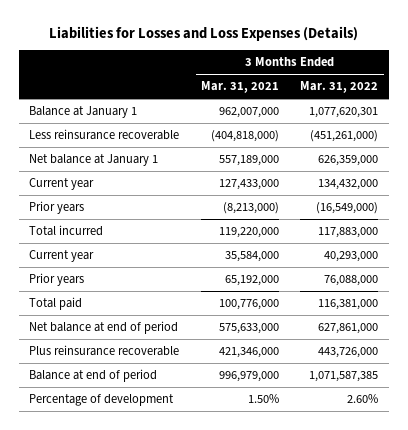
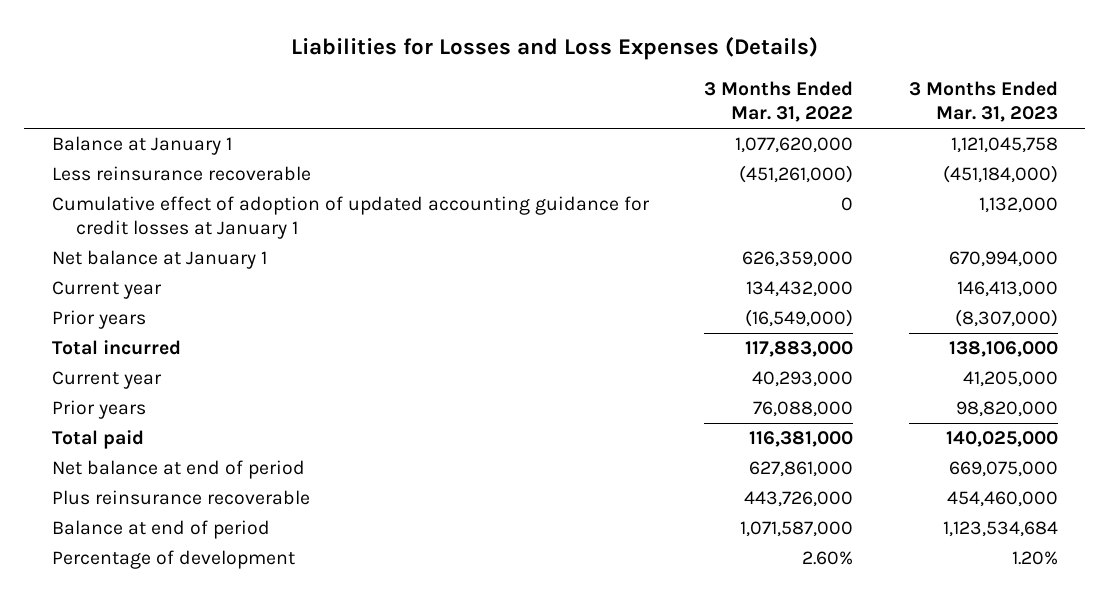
[200,81,279,94] Mar. 31, 2021 -> none
none -> [908,80,1058,123] 3 Months Ended Mar. 31, 2023
[309,107,379,119] 1,077,620,301 -> [735,137,854,154] 1,077,620,000
none -> [51,196,650,240] Cumulative effect of adoption of updated accounting guidance for credit losses at January 1
[309,371,379,383] 1,071,587,385 -> [740,521,854,538] 1,071,587,000

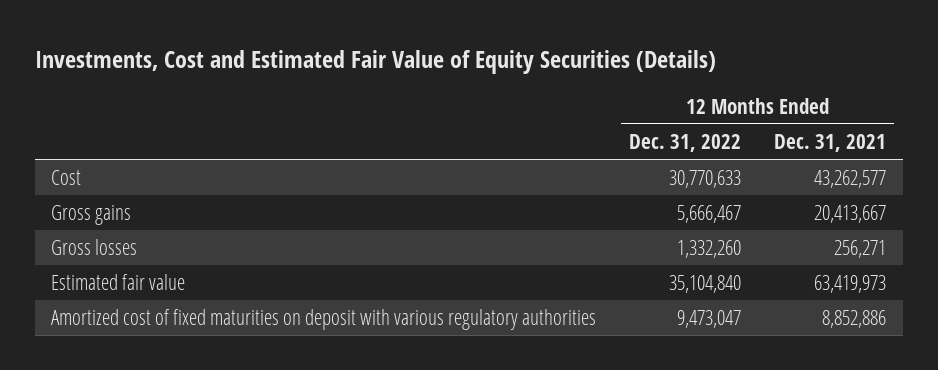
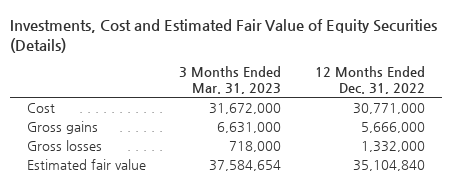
[774,133,887,152] Dec. 31, 2021 -> none
none -> [179,66,282,95] 3 Months Ended Mar. 31, 2023
[669,170,742,189] 30,770,633 -> [352,103,425,115] 30,771,000
[677,205,742,224] 5,666,467 -> [360,122,425,134] 5,666,000
[677,240,742,259] 1,332,260 -> [360,141,425,153] 1,332,000
[51,309,597,331] Amortized cost of fixed maturities on deposit with various regulatory authorities -> none

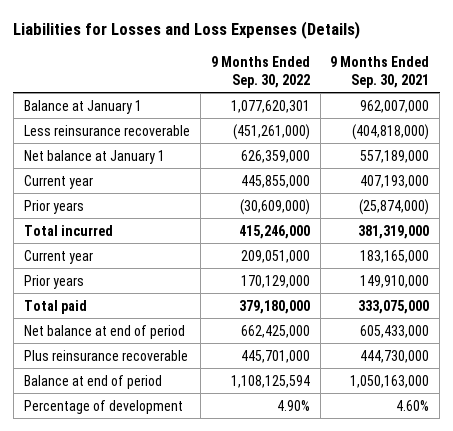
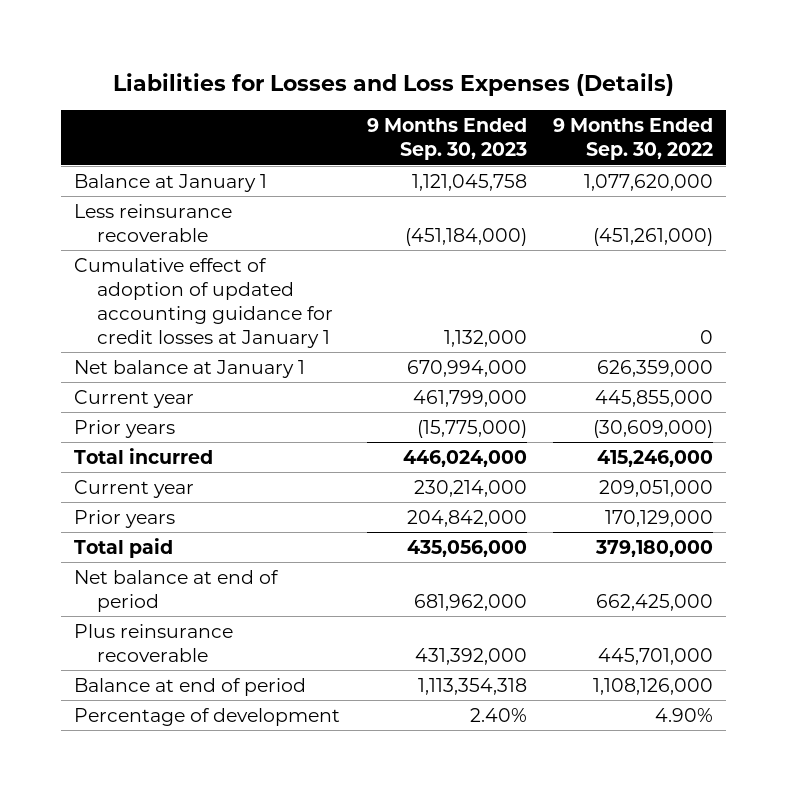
[330,56,430,88] 9 Months Ended Sep. 30, 2021 -> none
none -> [366,118,527,161] 9 Months Ended Sep. 30, 2023
[230,99,310,113] 1,077,620,301 -> [584,173,714,191] 1,077,620,000
none -> [74,257,333,348] Cumulative effect of adoption of updated accounting guidance for credit losses at January 1
[230,374,310,388] 1,108,125,594 -> [593,677,714,695] 1,108,126,000

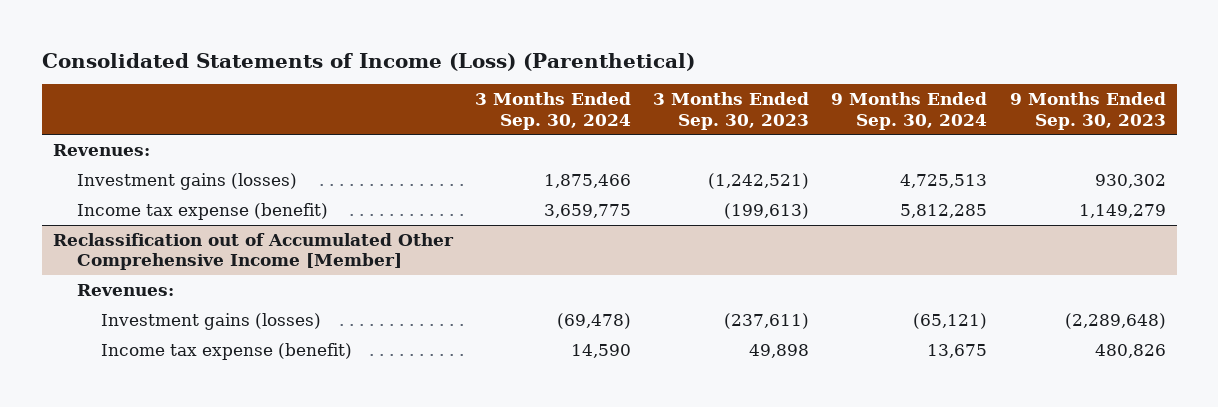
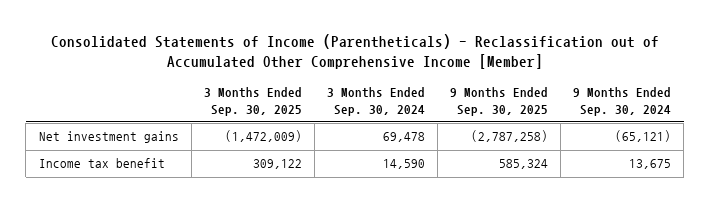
[41,52,695,71] Consolidated Statements of Income (Loss) (Parenthetical) -> [50,33,659,69] Consolidated Statements of Income (Parentheticals) - Reclassification out of Accumulated Other Comprehensive Income [Member]
[653,92,810,130] 3 Months Ended Sep. 30, 2023 -> none
[1009,92,1166,130] 9 Months Ended Sep. 30, 2023 -> none
none -> [203,87,302,116] 3 Months Ended Sep. 30, 2025
none -> [449,87,548,116] 9 Months Ended Sep. 30, 2025
[52,144,150,157] Revenues: -> none
[52,233,454,271] Reclassification out of Accumulated Other Comprehensive Income [Member] -> none
[76,284,174,297] Revenues: -> none
[100,313,321,331] Investment gains (losses) -> none
[100,343,352,361] Income tax expense (benefit) -> none
[76,173,297,191] Investment gains (losses) -> [38,131,179,144] Net investment gains
[544,174,632,189] 1,875,466 -> [382,132,425,143] 69,478
[900,174,988,189] 4,725,513 -> [615,130,672,143] (65,121)
[76,203,328,221] Income tax expense (benefit) -> [38,158,165,169] Income tax benefit
[544,204,632,219] 3,659,775 -> [382,159,425,170] 14,590
[900,204,988,219] 5,812,285 -> [629,159,672,170] 13,675

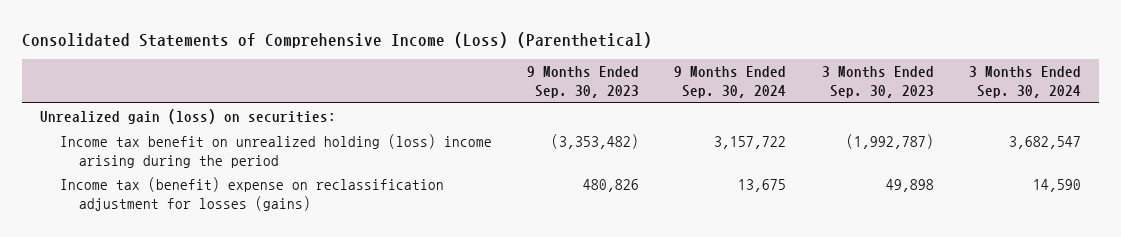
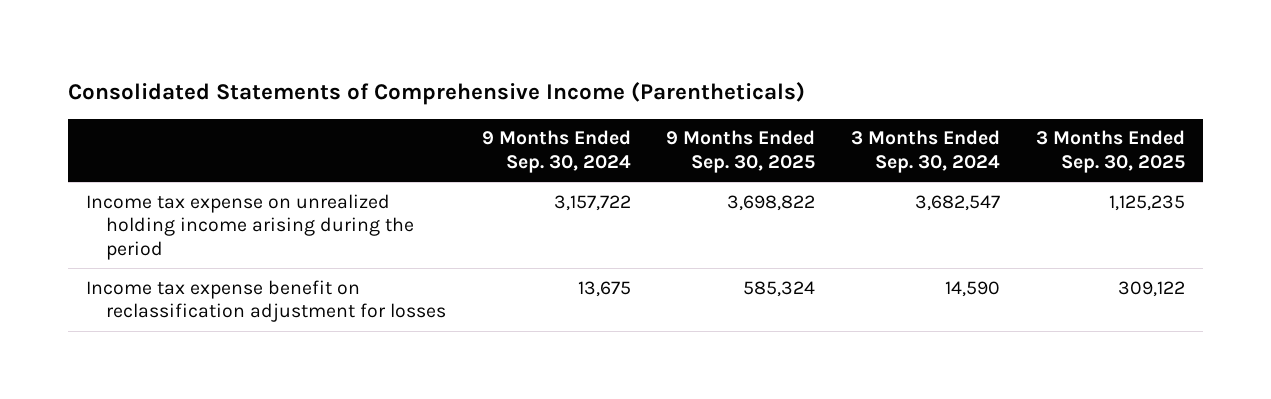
[22,31,653,48] Consolidated Statements of Comprehensive Income (Loss) (Parenthetical) -> [68,81,806,105] Consolidated Statements of Comprehensive Income (Parentheticals)
[527,66,640,98] 9 Months Ended Sep. 30, 2023 -> none
[821,66,934,98] 3 Months Ended Sep. 30, 2023 -> none
none -> [666,130,816,173] 9 Months Ended Sep. 30, 2025
none -> [1036,130,1186,173] 3 Months Ended Sep. 30, 2025
[40,109,337,125] Unrealized gain (loss) on securities: -> none
[59,134,492,168] Income tax benefit on unrealized holding (loss) income arising during the period -> [86,193,414,261] Income tax expense on unrealized holding income arising during the period
[59,177,444,211] Income tax (benefit) expense on reclassification adjustment for losses (gains) -> [86,279,446,323] Income tax expense benefit on reclassification adjustment for losses

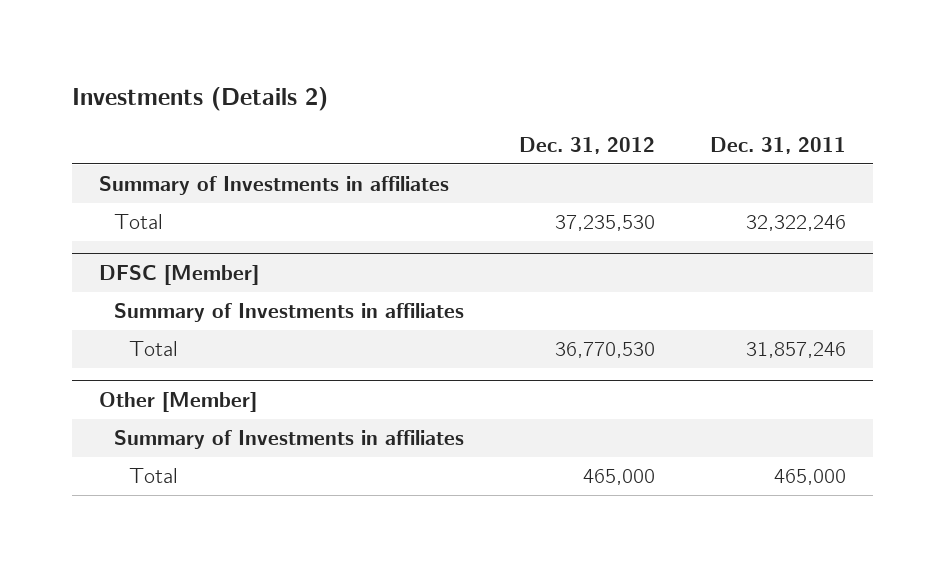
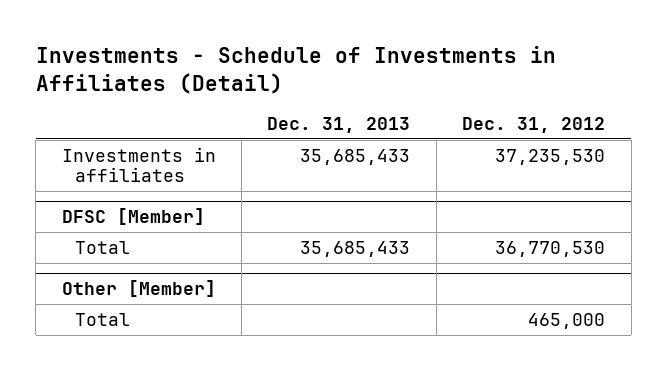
[72,86,329,111] Investments (Details 2) -> [35,46,556,94] Investments - Schedule of Investments in Affiliates (Detail)
[709,137,846,155] Dec. 31, 2011 -> none
none -> [267,117,411,134] Dec. 31, 2013
[99,176,450,196] Summary of Investments in affiliates -> none
[114,214,164,230] Total -> [61,146,216,183] Investments in affiliates
[114,303,465,323] Summary of Investments in affiliates -> none
[114,430,465,450] Summary of Investments in affiliates -> none

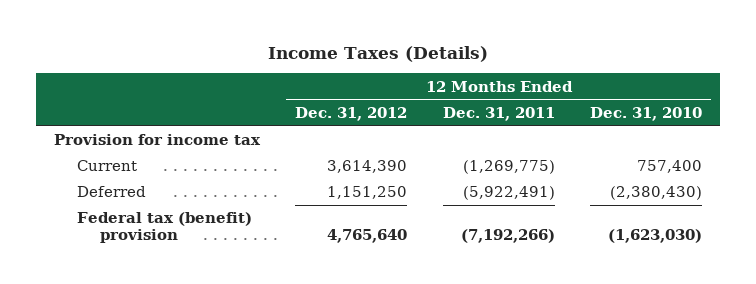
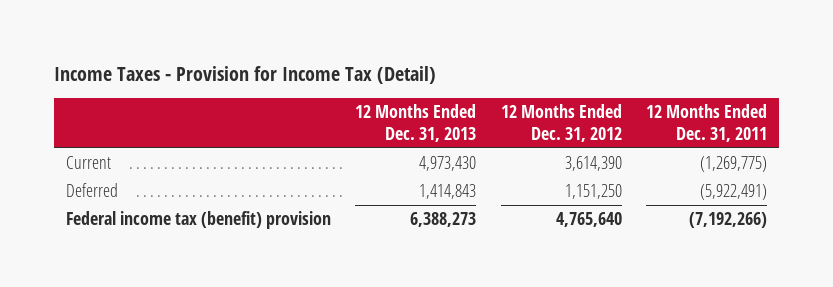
[268,45,489,62] Income Taxes (Details) -> [53,65,436,84] Income Taxes - Provision for Income Tax (Detail)
[590,106,703,121] Dec. 31, 2010 -> none
none -> [355,104,477,142] 12 Months Ended Dec. 31, 2013
[53,134,261,146] Provision for income tax -> none
[77,212,253,244] Federal tax (benefit) provision -> [65,211,331,230] Federal income tax (benefit) provision

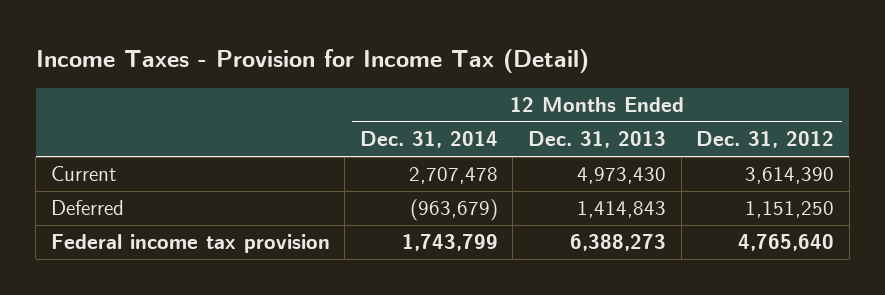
[645,104,767,142] 12 Months Ended Dec. 31, 2011 -> none
none -> [359,131,498,149] Dec. 31, 2014
[65,211,331,230] Federal income tax (benefit) provision -> [50,234,330,254] Federal income tax provision

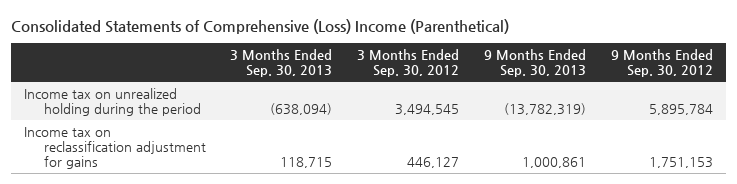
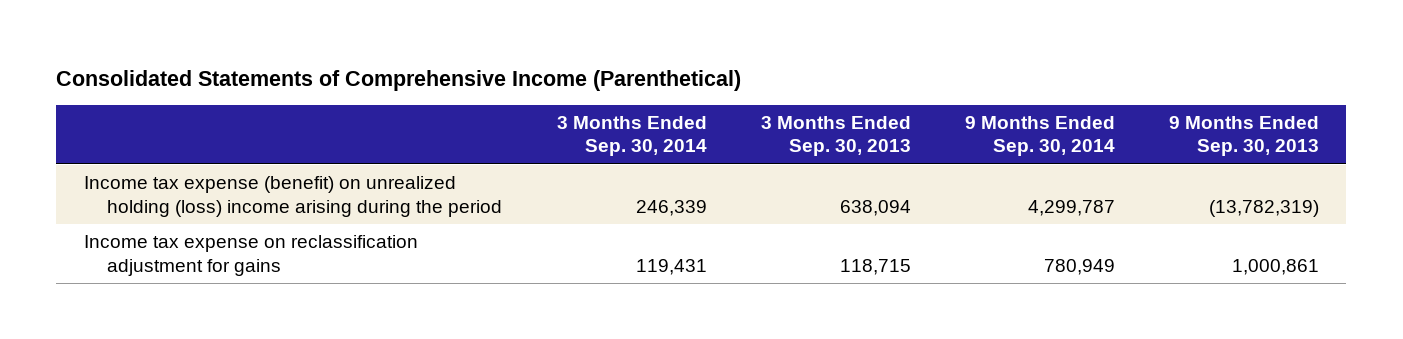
[11,18,510,34] Consolidated Statements of Comprehensive (Loss) Income (Parenthetical) -> [56,69,742,91] Consolidated Statements of Comprehensive Income (Parenthetical)
[357,49,460,78] 3 Months Ended Sep. 30, 2012 -> none
[611,49,714,78] 9 Months Ended Sep. 30, 2012 -> none
none -> [556,115,707,157] 3 Months Ended Sep. 30, 2014
none -> [965,115,1116,157] 9 Months Ended Sep. 30, 2014
[23,87,201,116] Income tax on unrealized holding during the period -> [83,176,503,217] Income tax expense (benefit) on unrealized holding (loss) income arising during the period
[270,102,333,115] (638,094) -> [839,199,911,216] 638,094
[23,126,206,169] Income tax on reclassification adjustment for gains -> [83,235,418,276] Income tax expense on reclassification adjustment for gains

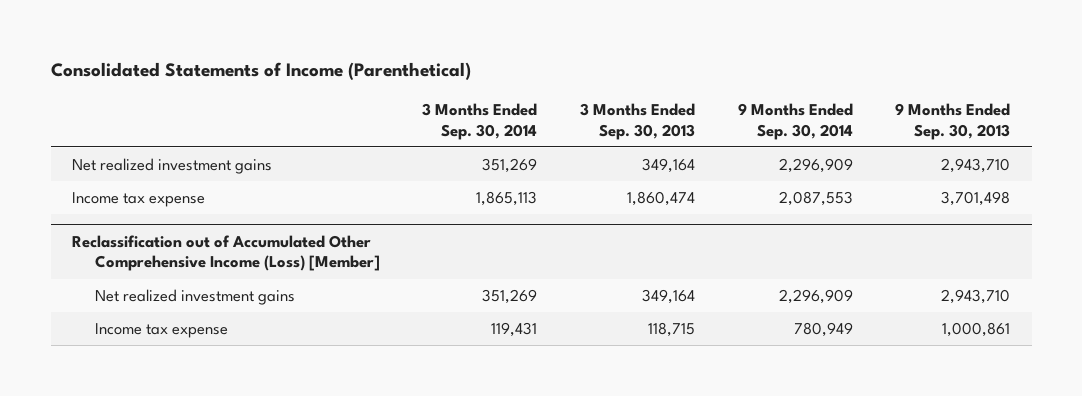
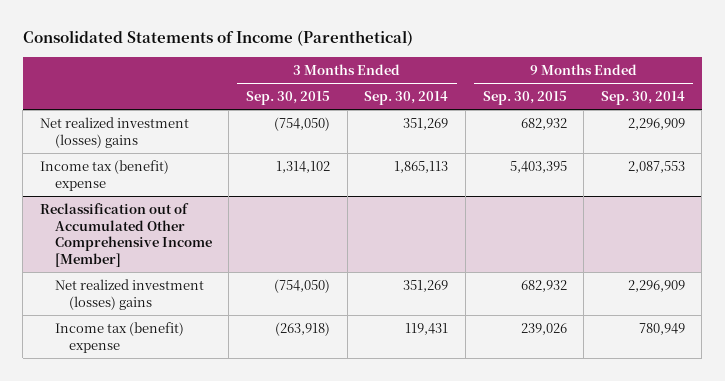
[579,102,695,140] 3 Months Ended Sep. 30, 2013 -> none
[895,102,1011,140] 9 Months Ended Sep. 30, 2013 -> none
none -> [245,91,330,106] Sep. 30, 2015
none -> [482,91,567,106] Sep. 30, 2015
[71,158,272,175] Net realized investment gains -> [40,117,190,148] Net realized investment (losses) gains
[71,192,205,208] Income tax expense -> [40,160,170,191] Income tax (benefit) expense
[71,234,380,272] Reclassification out of Accumulated Other Comprehensive Income (Loss) [Member] -> [40,203,212,267] Reclassification out of Accumulated Other Comprehensive Income [Member]
[94,289,295,306] Net realized investment gains -> [54,279,204,310] Net realized investment (losses) gains
[94,323,228,339] Income tax expense -> [54,322,184,353] Income tax (benefit) expense

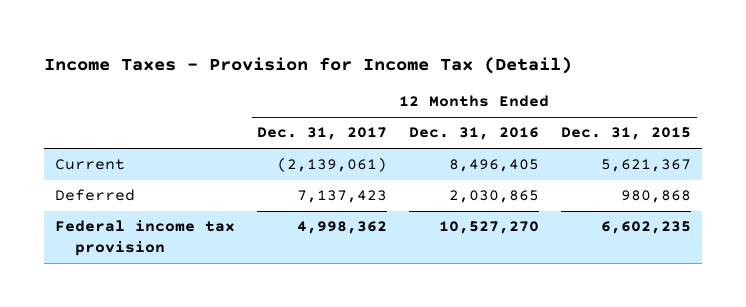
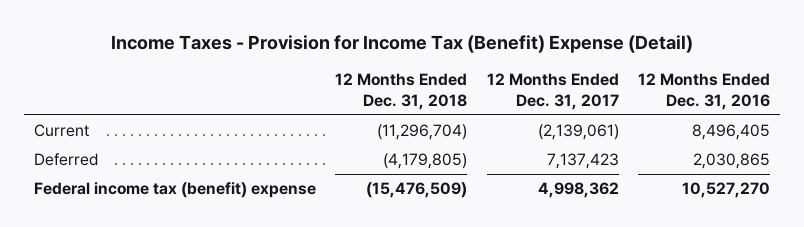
[43,56,572,74] Income Taxes - Provision for Income Tax (Detail) -> [111,35,694,54] Income Taxes - Provision for Income Tax (Benefit) Expense (Detail)
[561,127,692,141] Dec. 31, 2015 -> none
none -> [335,73,468,110] 12 Months Ended Dec. 31, 2018
[54,220,235,256] Federal income tax provision -> [34,182,317,199] Federal income tax (benefit) expense

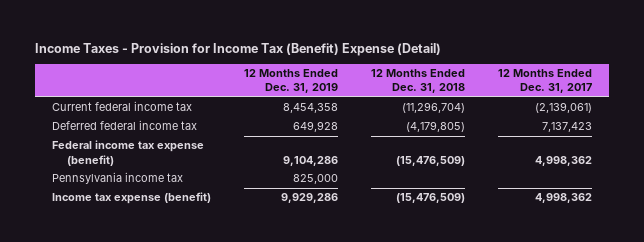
[638,73,771,110] 12 Months Ended Dec. 31, 2016 -> none
none -> [244,69,339,94] 12 Months Ended Dec. 31, 2019
[34,124,90,138] Current -> [51,101,192,112] Current federal income tax
[34,153,99,167] Deferred -> [51,120,197,131] Deferred federal income tax
none -> [51,140,204,166] Federal income tax expense (benefit)
none -> [51,172,183,185] Pennsylvania income tax
[34,182,317,199] Federal income tax (benefit) expense -> [51,192,211,205] Income tax expense (benefit)

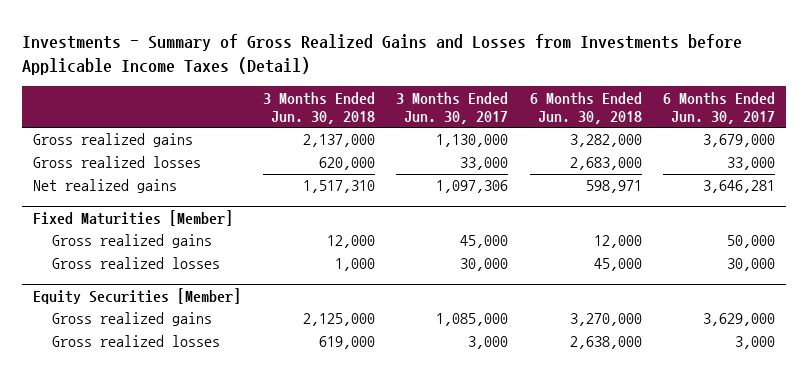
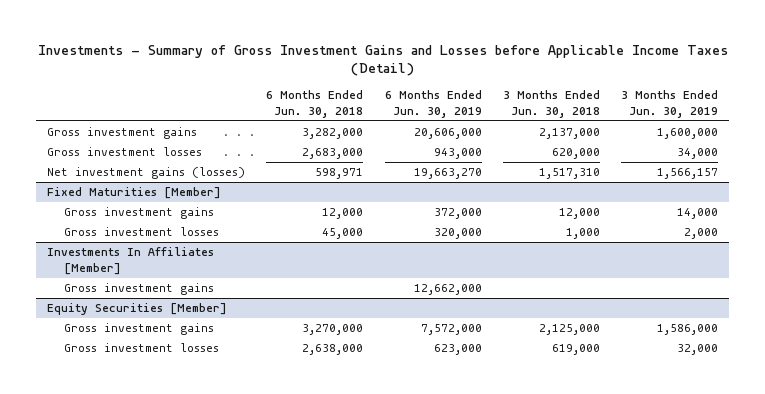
[22,33,743,75] Investments - Summary of Gross Realized Gains and Losses from Investments before Applicable Income Taxes (Detail) -> [37,44,728,77] Investments - Summary of Gross Investment Gains and Losses before Applicable Income Taxes (Detail)
[396,91,509,124] 3 Months Ended Jun. 30, 2017 -> none
[663,91,776,124] 6 Months Ended Jun. 30, 2017 -> none
none -> [384,90,482,118] 6 Months Ended Jun. 30, 2019
none -> [621,90,719,118] 3 Months Ended Jun. 30, 2019
[33,133,194,148] Gross realized gains -> [46,127,197,140] Gross investment gains
[33,156,202,169] Gross realized losses -> [46,147,202,157] Gross investment losses
[33,179,178,194] Net realized gains -> [46,167,245,180] Net investment gains (losses)
[52,234,213,249] Gross realized gains -> [63,207,214,220] Gross investment gains
[52,257,221,270] Gross realized losses -> [63,227,219,237] Gross investment losses
none -> [46,247,214,275] Investments In Affiliates [Member]
none -> [63,283,214,296] Gross investment gains
[52,312,213,327] Gross realized gains -> [63,323,214,336] Gross investment gains
[52,335,221,348] Gross realized losses -> [63,343,219,353] Gross investment losses

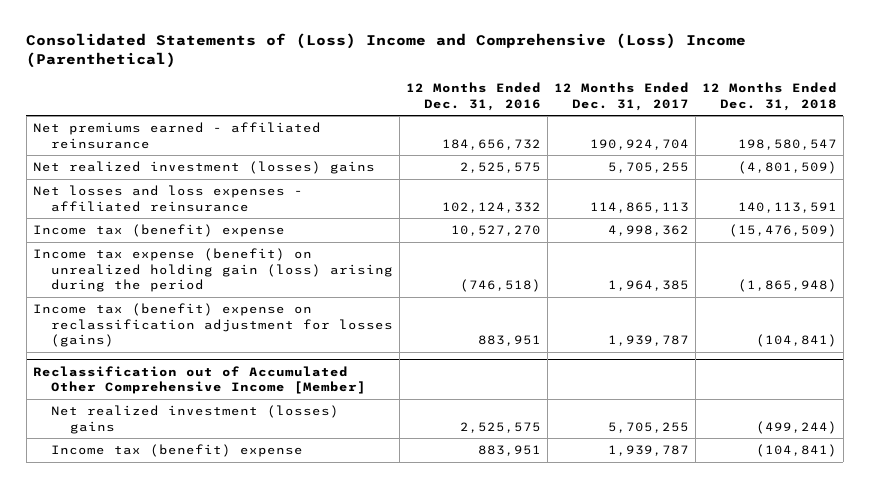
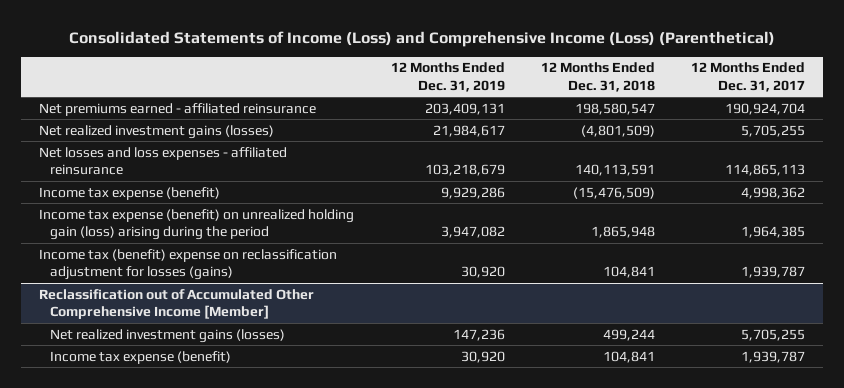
[26,33,747,69] Consolidated Statements of (Loss) Income and Comprehensive (Loss) Income (Parenthetical) -> [69,30,776,47] Consolidated Statements of Income (Loss) and Comprehensive Income (Loss) (Parenthetical)
[406,82,542,111] 12 Months Ended Dec. 31, 2016 -> none
none -> [390,62,505,92] 12 Months Ended Dec. 31, 2019
[32,161,375,175] Net realized investment (losses) gains -> [39,124,275,139] Net realized investment gains (losses)
[32,224,285,238] Income tax (benefit) expense -> [39,186,221,200] Income tax expense (benefit)
[737,279,837,293] (1,865,948) -> [590,226,655,239] 1,865,948
[755,334,837,348] (104,841) -> [602,266,655,279] 104,841
[51,405,340,434] Net realized investment (losses) gains -> [50,328,286,343] Net realized investment gains (losses)
[755,420,837,434] (499,244) -> [602,328,655,341] 499,244
[51,444,304,458] Income tax (benefit) expense -> [50,350,232,364] Income tax expense (benefit)
[755,444,837,458] (104,841) -> [602,350,655,363] 104,841

